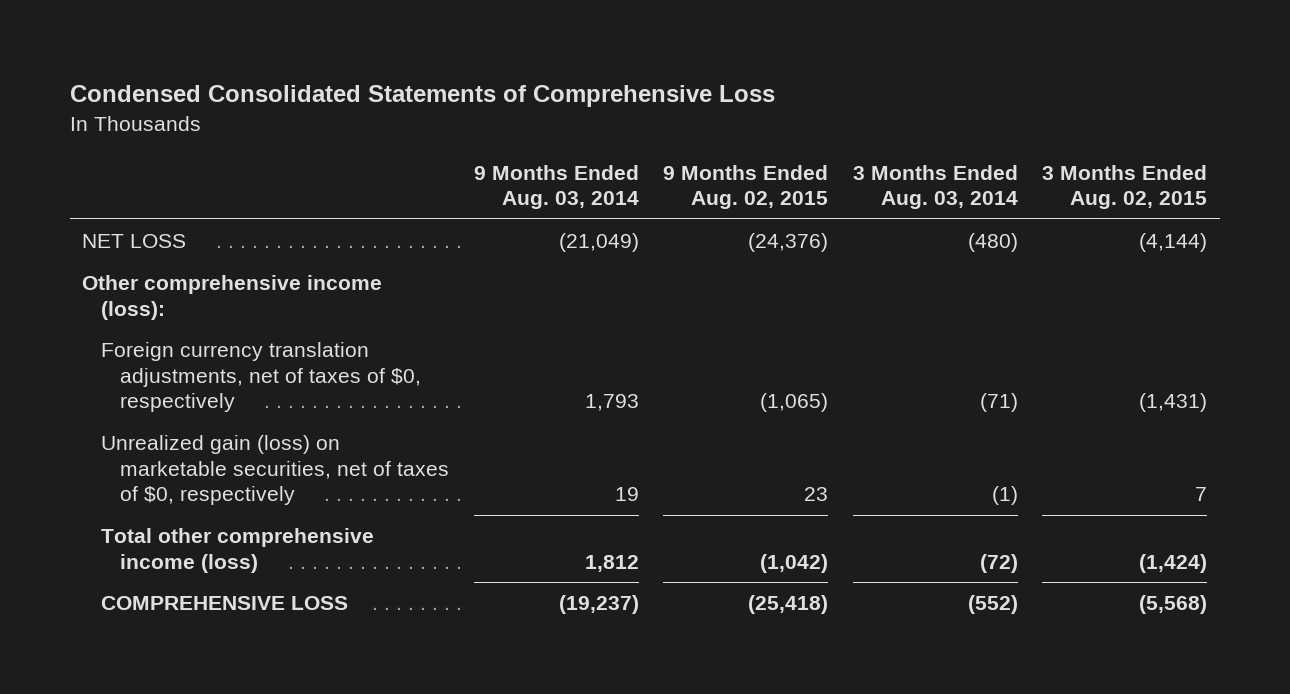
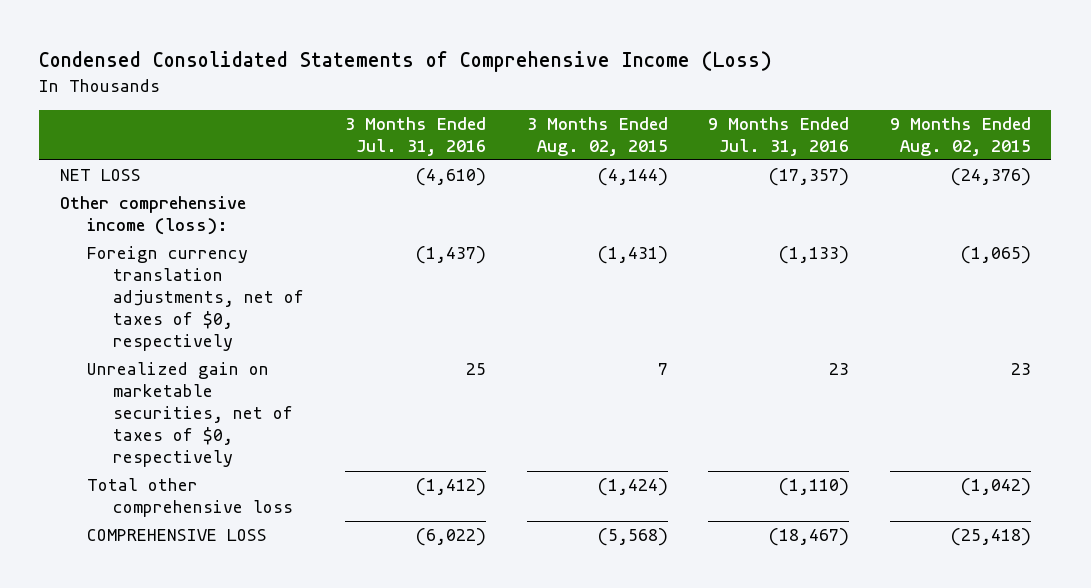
[69,85,775,108] Condensed Consolidated Statements of Comprehensive Loss -> [39,51,773,73] Condensed Consolidated Statements of Comprehensive Income (Loss)
[473,164,639,210] 9 Months Ended Aug. 03, 2014 -> none
[852,164,1018,210] 3 Months Ended Aug. 03, 2014 -> none
none -> [345,116,487,156] 3 Months Ended Jul. 31, 2016
none -> [708,116,850,156] 9 Months Ended Jul. 31, 2016
[101,435,450,505] Unrealized gain (loss) on marketable securities, net of taxes of $0, respectively -> [86,362,294,468] Unrealized gain on marketable securities, net of taxes of $0, respectively
[101,528,375,573] Total other comprehensive income (loss) -> [86,478,294,518] Total other comprehensive loss

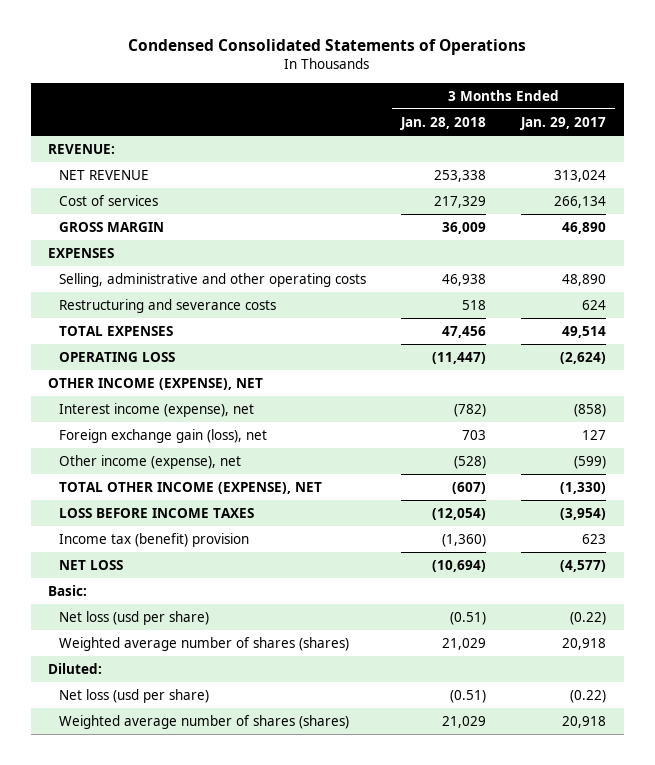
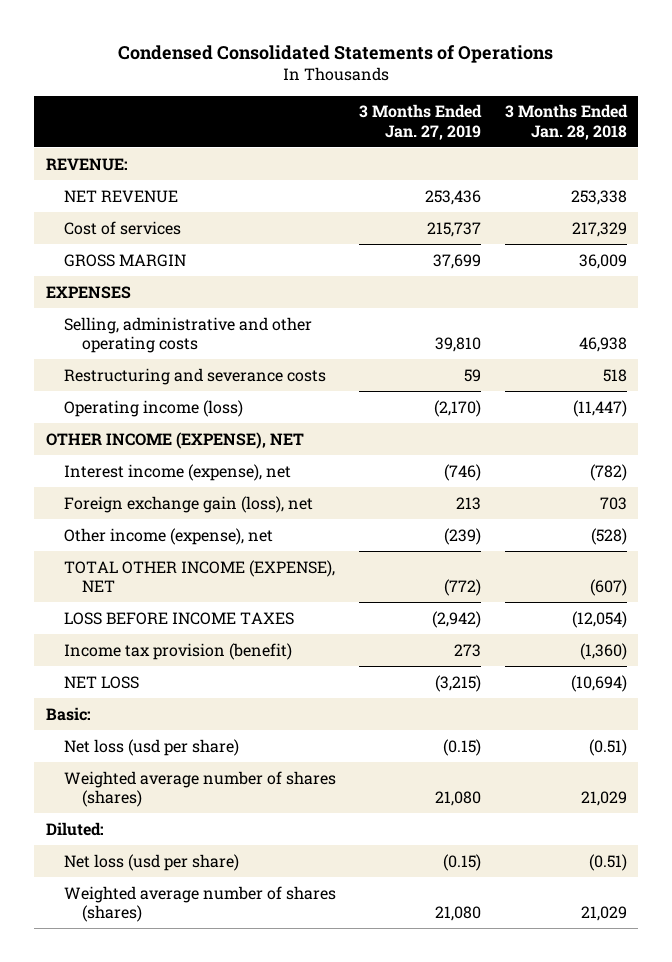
[520,116,607,130] Jan. 29, 2017 -> none
none -> [359,104,483,140] 3 Months Ended Jan. 27, 2019
[58,325,173,336] TOTAL EXPENSES -> none
[58,351,175,362] OPERATING LOSS -> [63,399,243,417] Operating income (loss)
[58,532,249,547] Income tax (benefit) provision -> [63,642,292,660] Income tax provision (benefit)

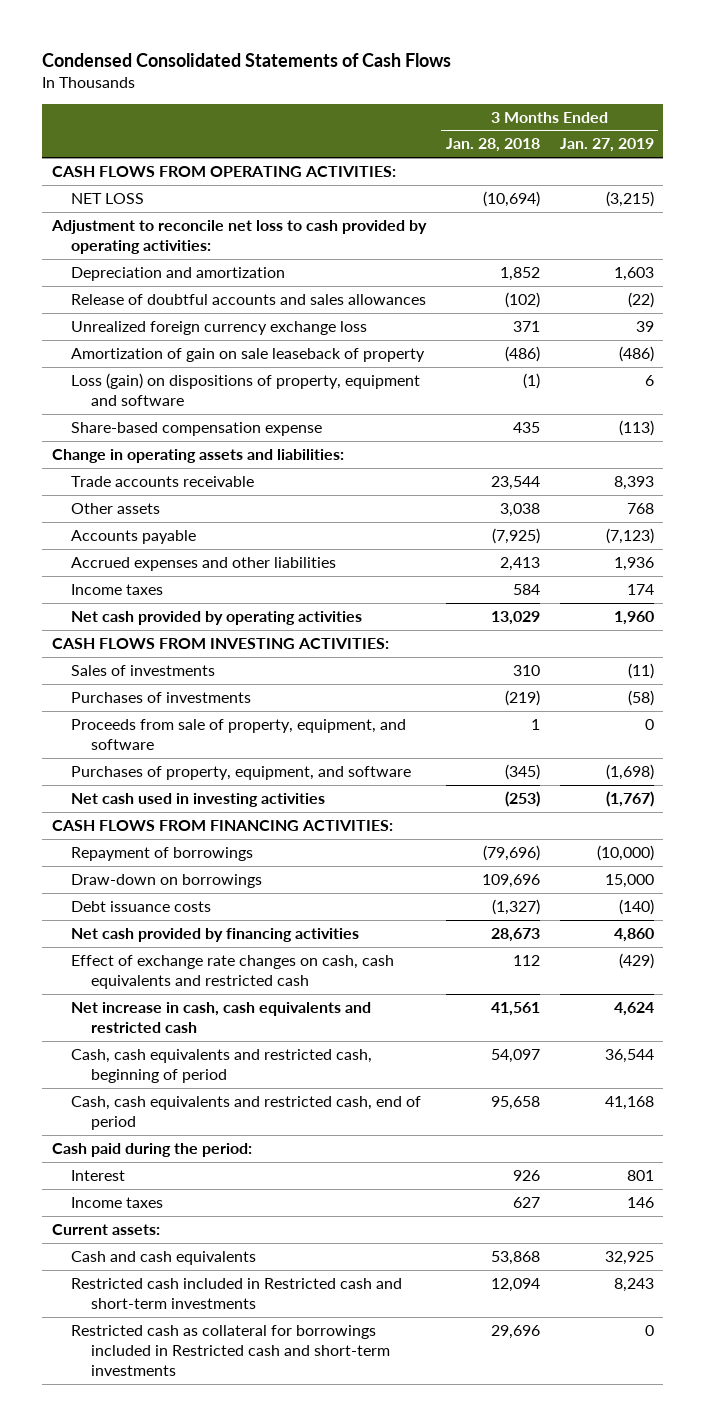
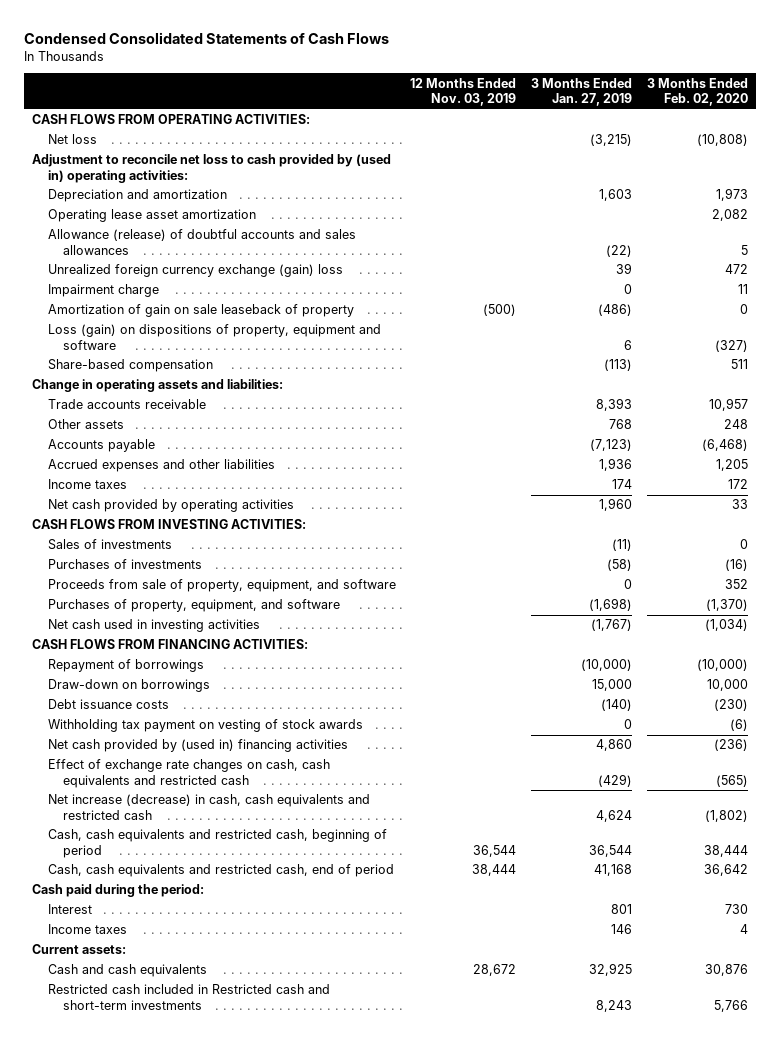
[445,138,540,153] Jan. 28, 2018 -> none
none -> [410,77,517,107] 12 Months Ended Nov. 03, 2019
none -> [647,77,749,107] 3 Months Ended Feb. 02, 2020
[71,193,145,205] NET LOSS -> [47,134,97,145] Net loss
[50,220,427,255] Adjustment to reconcile net loss to cash provided by operating activities: -> [31,154,391,184] Adjustment to reconcile net loss to cash provided by (used in) operating activities:
none -> [47,209,256,223] Operating lease asset amortization
[71,294,427,306] Release of doubtful accounts and sales allowances -> [47,229,356,256] Allowance (release) of doubtful accounts and sales allowances
[71,321,368,336] Unrealized foreign currency exchange loss -> [47,264,343,278] Unrealized foreign currency exchange (gain) loss
none -> [47,284,159,298] Impairment charge
[71,422,323,437] Share-based compensation expense -> [47,359,213,373] Share-based compensation
none -> [47,719,363,733] Withholding tax payment on vesting of stock awards
[71,928,360,943] Net cash provided by financing activities -> [47,739,348,753] Net cash provided by (used in) financing activities
[71,1002,372,1034] Net increase in cash, cash equivalents and restricted cash -> [47,794,370,821] Net increase (decrease) in cash, cash equivalents and restricted cash
[71,1325,390,1377] Restricted cash as collateral for borrowings included in Restricted cash and short-term investments -> none

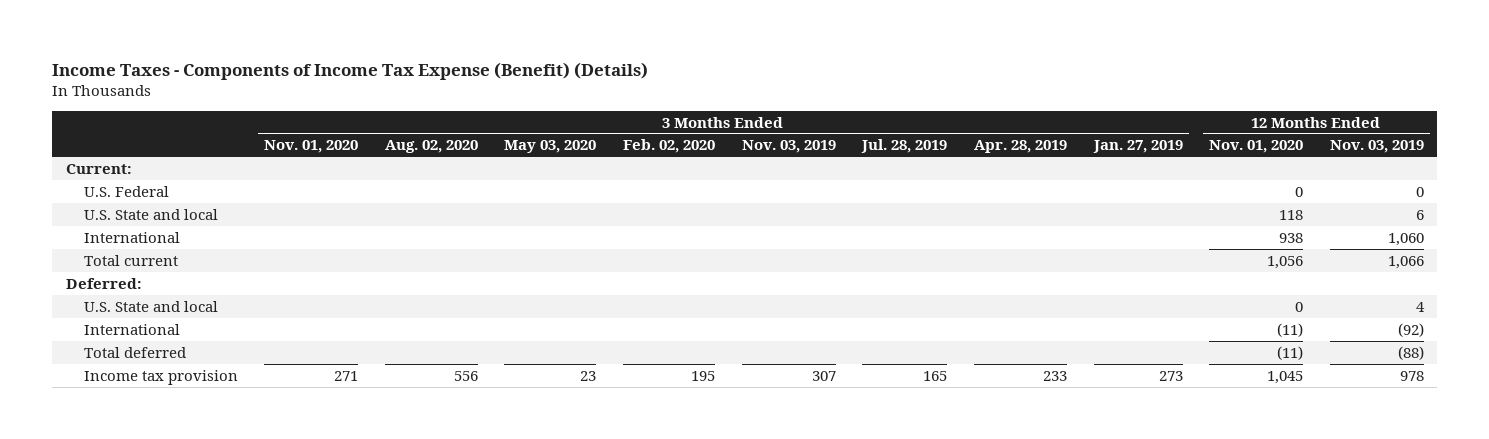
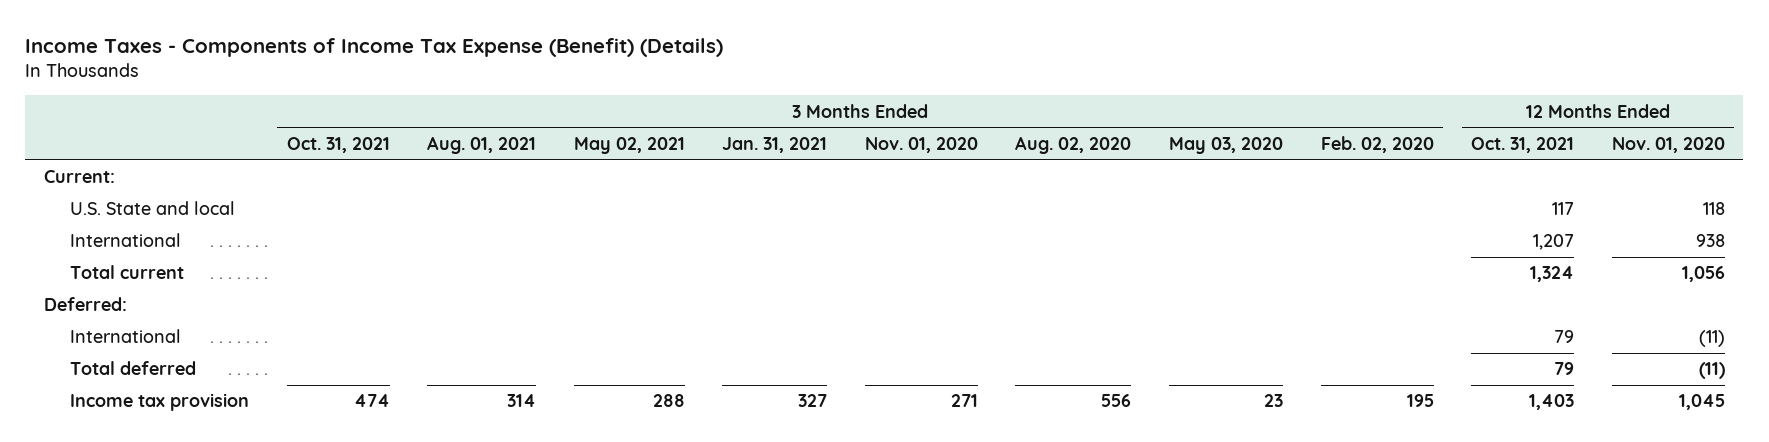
[741,140,836,154] Nov. 03, 2019 -> none
[861,139,948,154] Jul. 28, 2019 -> none
[973,140,1067,154] Apr. 28, 2019 -> none
[1092,140,1183,154] Jan. 27, 2019 -> none
[1329,140,1424,154] Nov. 03, 2019 -> none
none -> [286,136,390,153] Oct. 31, 2021
none -> [427,135,537,154] Aug. 01, 2021
none -> [573,136,685,154] May 02, 2021
none -> [722,136,828,153] Jan. 31, 2021
none -> [1471,136,1575,153] Oct. 31, 2021
[83,185,169,197] U.S. Federal -> none
[83,300,218,312] U.S. State and local -> none

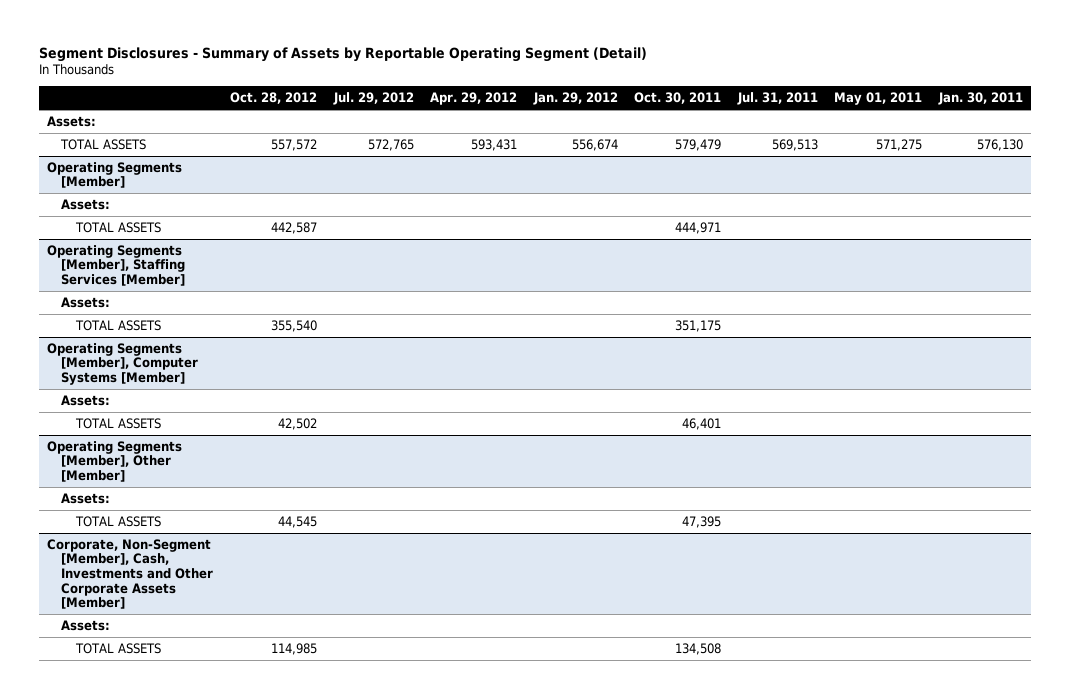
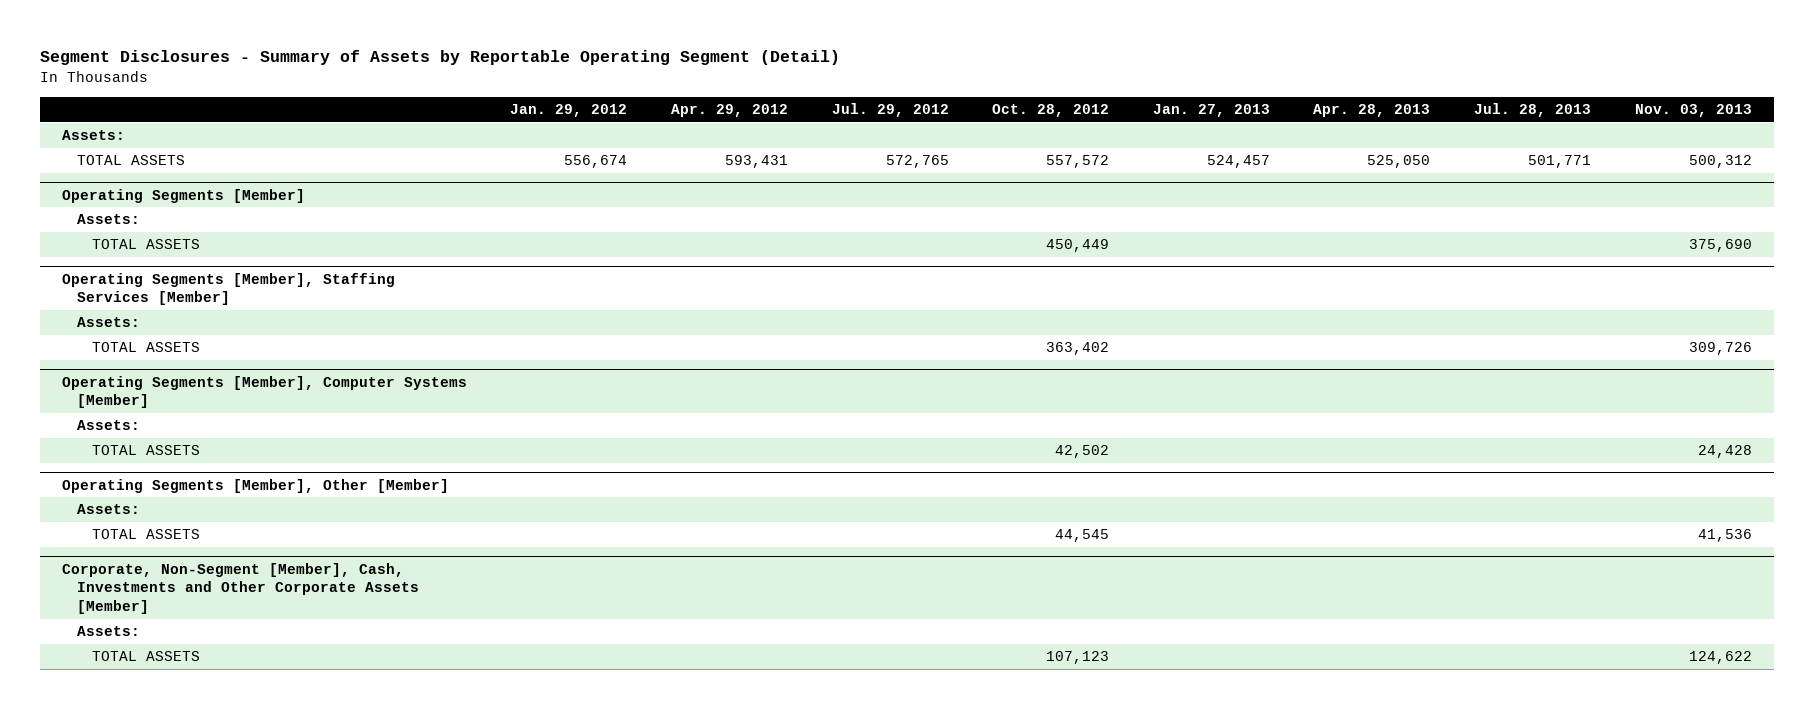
[634,92,722,105] Oct. 30, 2011 -> none
[736,92,818,106] Jul. 31, 2011 -> none
[834,92,923,106] May 01, 2011 -> none
[937,92,1023,106] Jan. 30, 2011 -> none
none -> [1152,103,1270,117] Jan. 27, 2013
none -> [1313,103,1431,117] Apr. 28, 2013
none -> [1474,102,1592,117] Jul. 28, 2013
none -> [1634,103,1752,117] Nov. 03, 2013
[270,221,317,234] 442,587 -> [1046,239,1110,253] 450,449
[270,319,317,332] 355,540 -> [1046,342,1110,356] 363,402
[270,642,317,655] 114,985 -> [1046,651,1110,665] 107,123

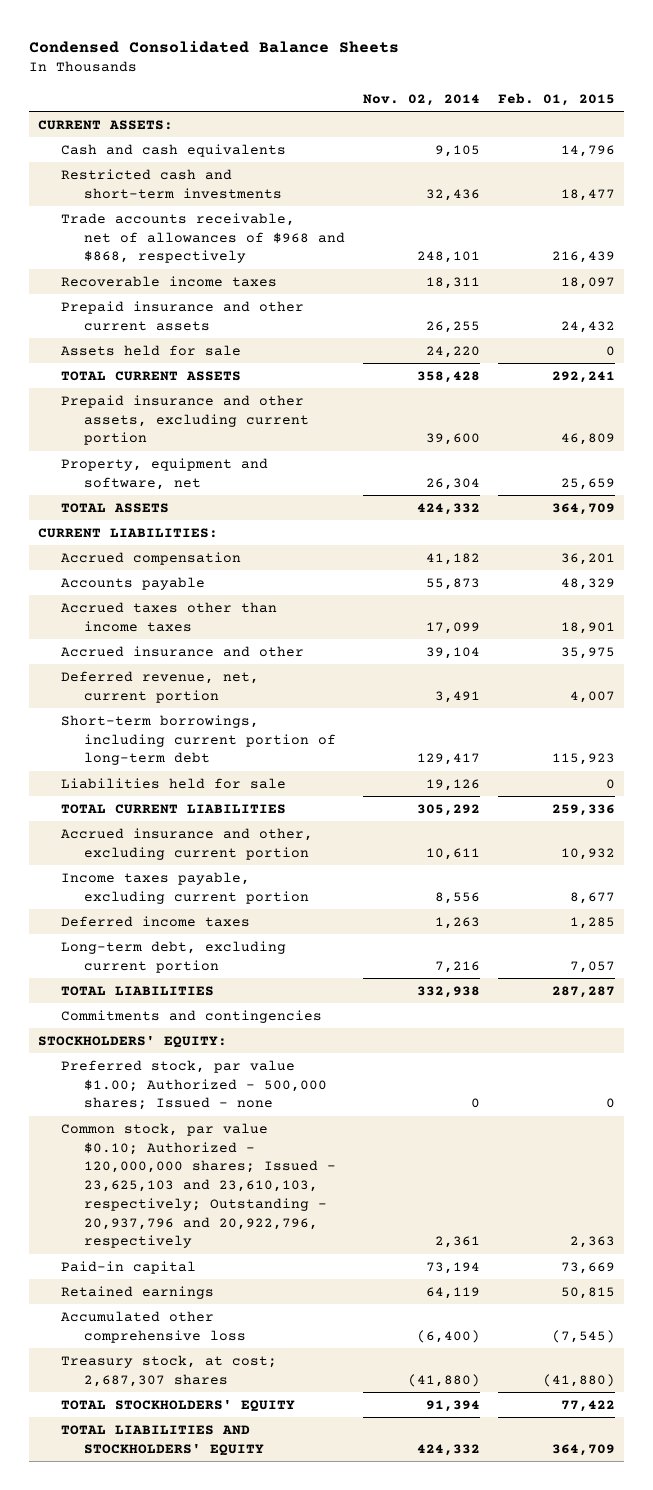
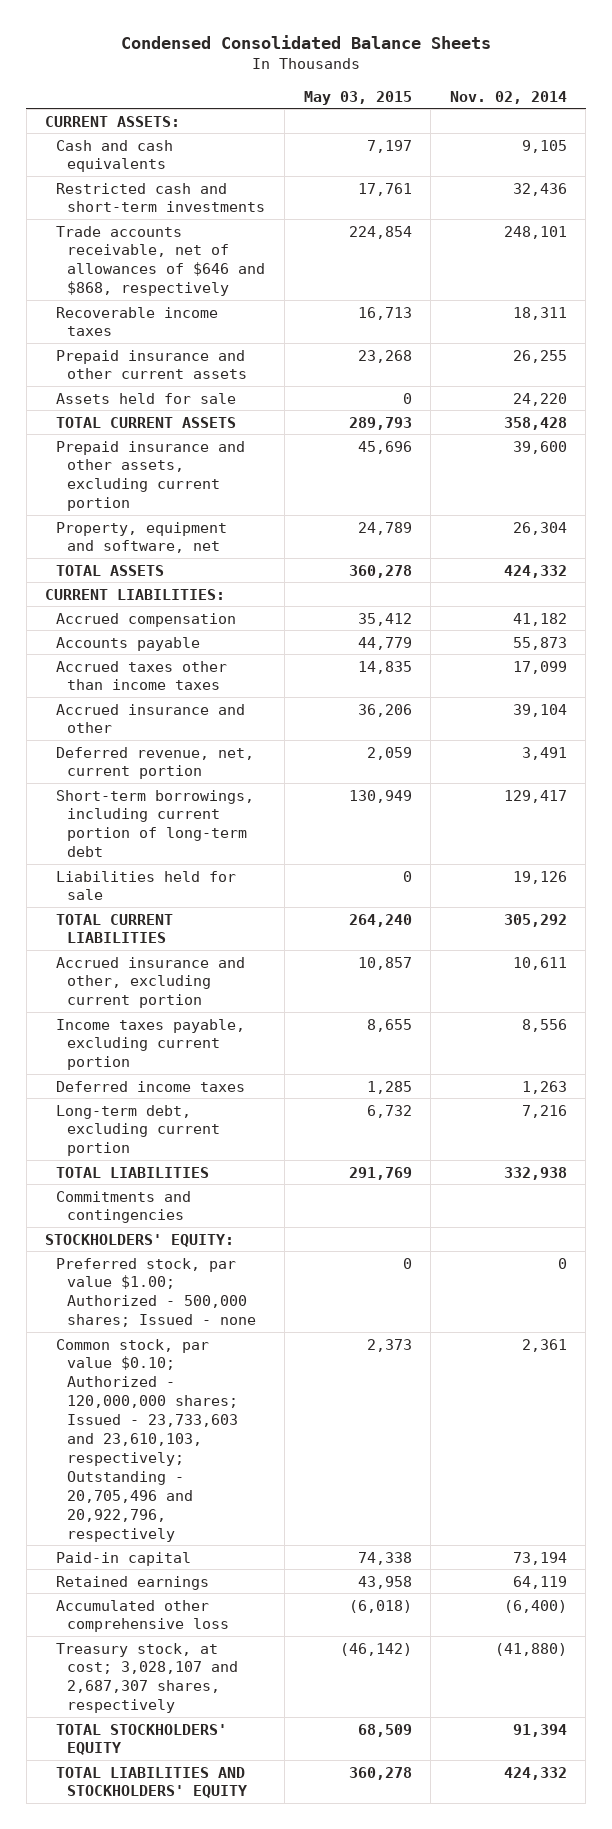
[498,92,616,106] Feb. 01, 2015 -> none
none -> [303,90,412,105] May 03, 2015
[61,212,346,264] Trade accounts receivable, net of allowances of $968 and $868, respectively -> [56,225,266,297] Trade accounts receivable, net of allowances of $646 and $868, respectively
[61,1122,337,1249] Common stock, par value $0.10; Authorized - 120,000,000 shares; Issued - 23,625,103 and 23,610,103, respectively; Outstanding - 20,937,796 and 20,922,796, respectively -> [56,1338,239,1542] Common stock, par value $0.10; Authorized - 120,000,000 shares; Issued - 23,733,603 and 23,610,103, respectively; Outstanding - 20,705,496 and 20,922,796, respectively
[61,1354,278,1387] Treasury stock, at cost; 2,687,307 shares -> [56,1642,239,1714] Treasury stock, at cost; 3,028,107 and 2,687,307 shares, respectively

